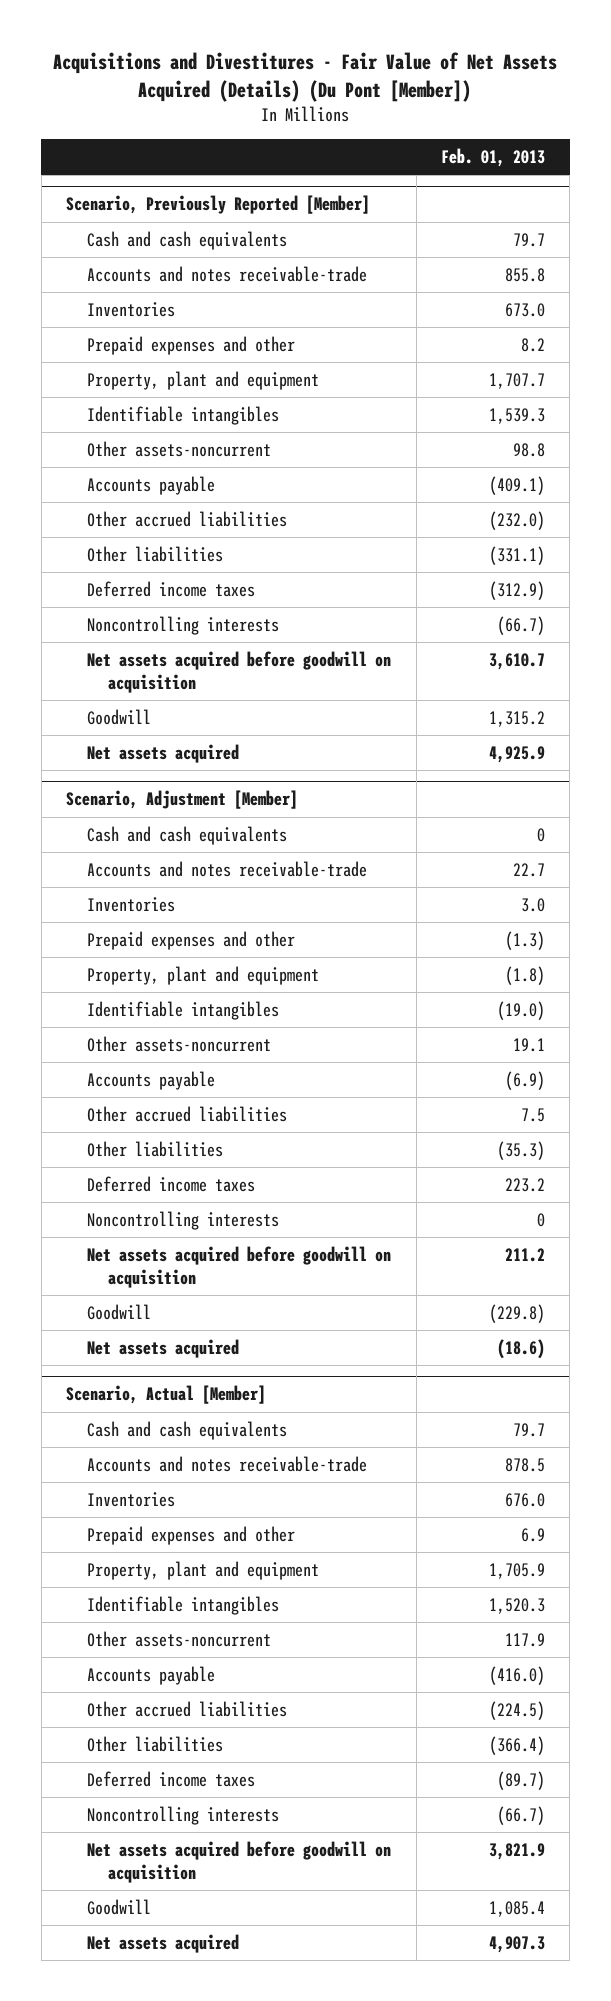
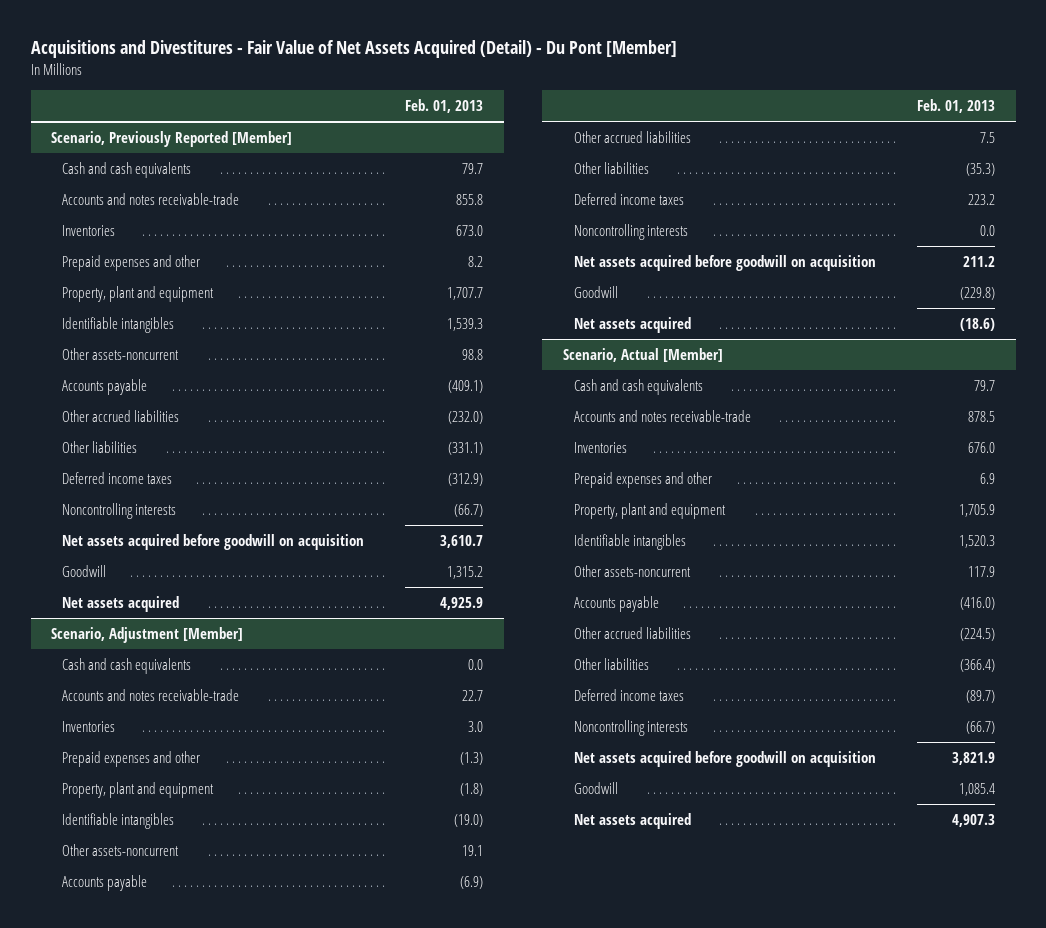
[53,51,558,102] Acquisitions and Divestitures - Fair Value of Net Assets Acquired (Details) (Du Pont [Member]) -> [30,40,677,59] Acquisitions and Divestitures - Fair Value of Net Assets Acquired (Detail) - Du Pont [Member]
[536,827,545,842] 0 -> [468,658,484,670] 0.0
[536,1212,545,1227] 0 -> [980,224,996,236] 0.0

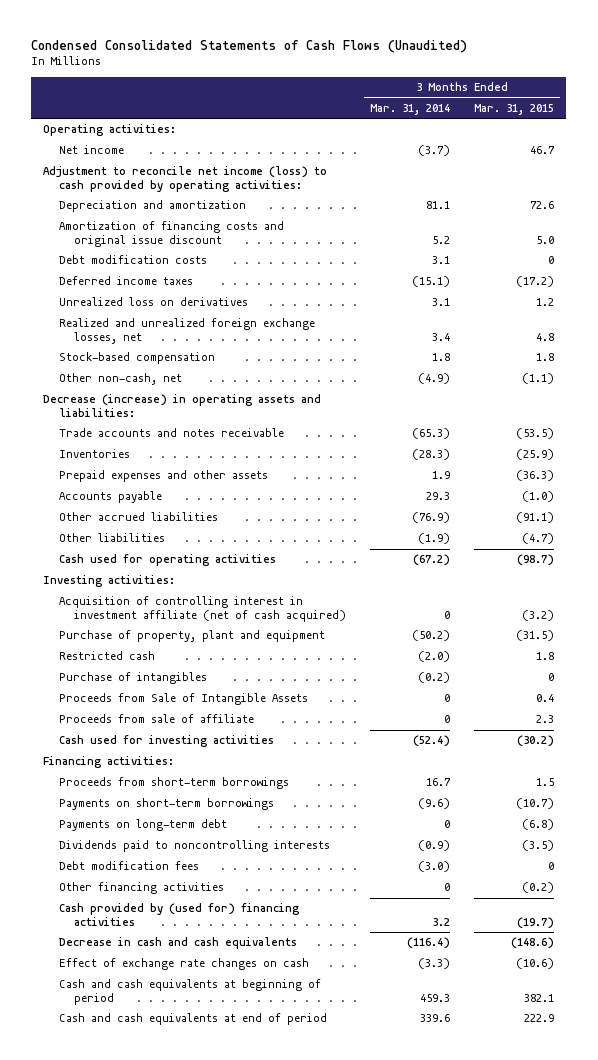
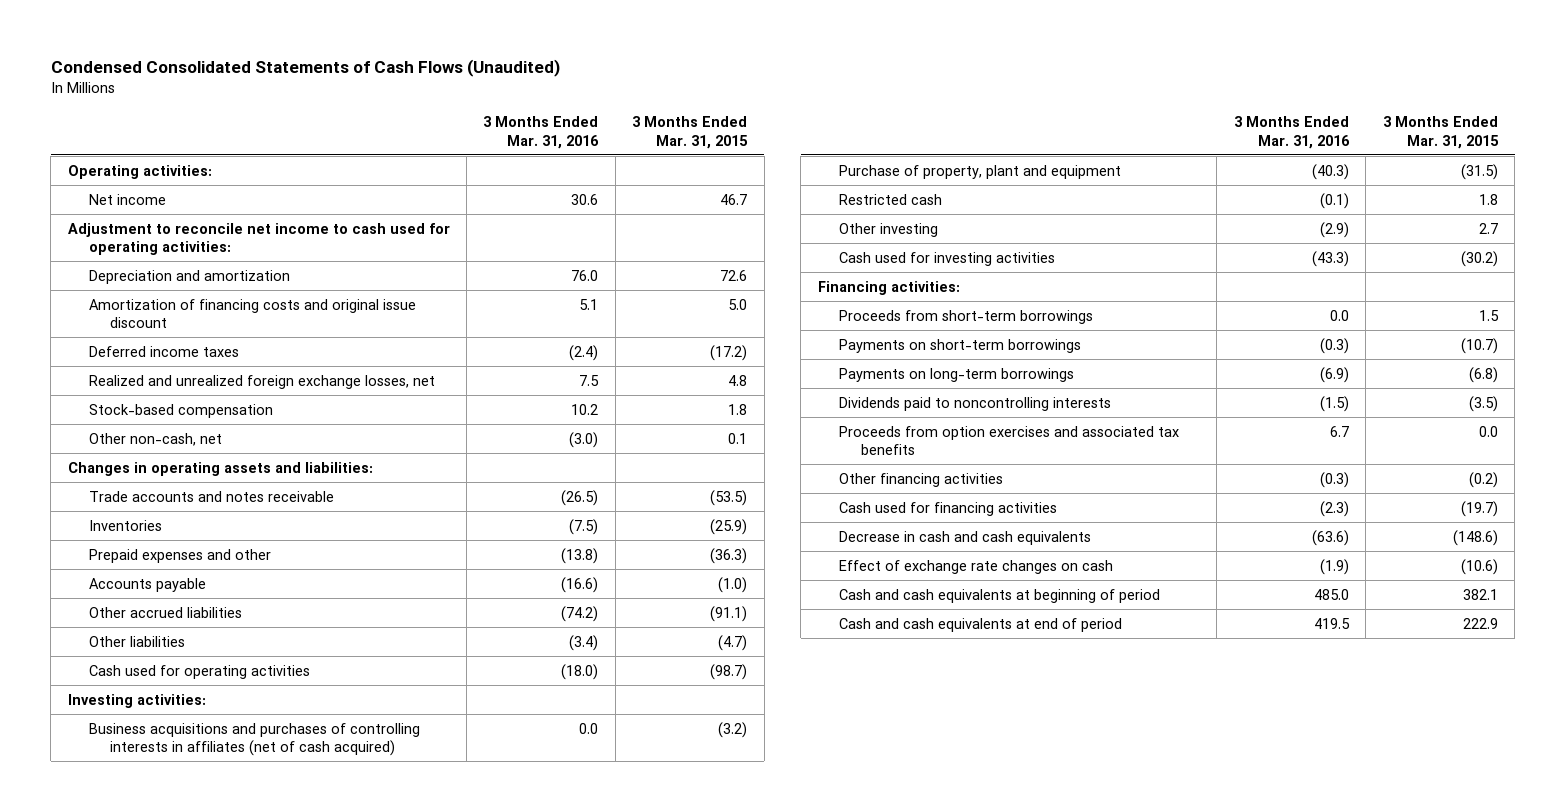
[370,104,451,116] Mar. 31, 2014 -> none
none -> [483,116,600,149] 3 Months Ended Mar. 31, 2016
[43,166,328,193] Adjustment to reconcile net income (loss) to cash provided by operating activities: -> [67,222,450,256] Adjustment to reconcile net income to cash used for operating activities:
[58,255,207,265] Debt modification costs -> none
[58,297,248,307] Unrealized loss on derivatives -> none
[522,373,555,385] (1.1) -> [728,432,748,444] 0.1
[43,394,322,418] Decrease (increase) in operating assets and liabilities: -> [67,461,373,476] Changes in operating assets and liabilities:
[58,470,268,483] Prepaid expenses and other assets -> [88,548,271,563] Prepaid expenses and other
[58,596,347,623] Acquisition of controlling interest in investment affiliate (net of cash acquired) -> [88,722,420,757] Business acquisitions and purchases of controlling interests in affiliates (net of cash acquired)
[58,672,207,685] Purchase of intangibles -> none
[58,693,308,706] Proceeds from Sale of Intangible Assets -> none
[58,714,254,724] Proceeds from sale of affiliate -> none
none -> [839,222,939,237] Other investing
[58,819,227,832] Payments on long-term debt -> [839,367,1075,382] Payments on long-term borrowings
[58,861,199,871] Debt modification fees -> none
none -> [839,425,1180,456] Proceeds from option exercises and associated tax benefits
[58,903,299,927] Cash provided by (used for) financing activities -> [839,501,1058,516] Cash used for financing activities

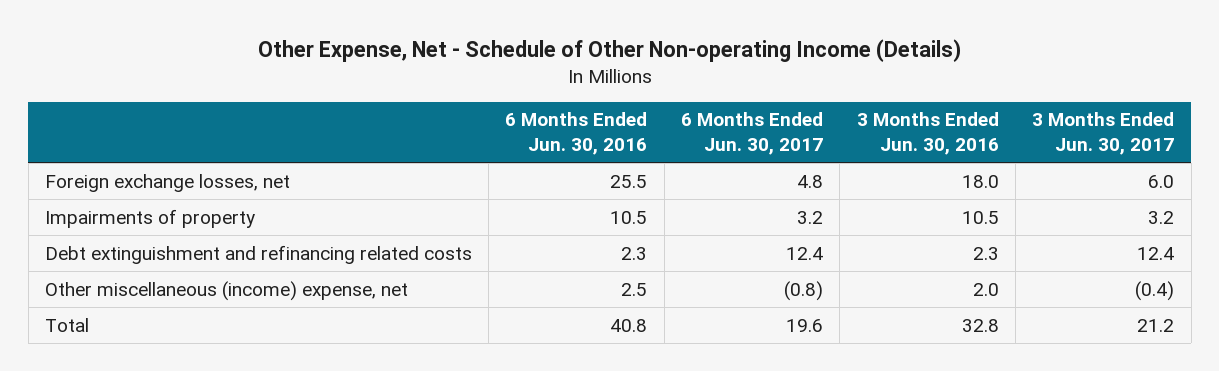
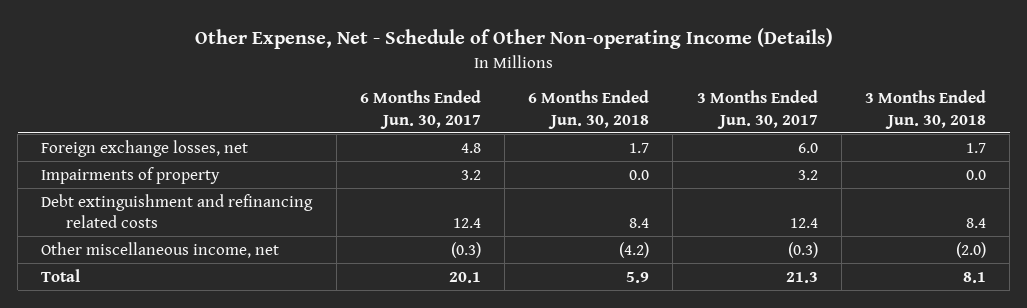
[505,112,648,155] 6 Months Ended Jun. 30, 2016 -> none
[856,112,999,155] 3 Months Ended Jun. 30, 2016 -> none
none -> [528,90,650,129] 6 Months Ended Jun. 30, 2018
none -> [865,90,987,129] 3 Months Ended Jun. 30, 2018
[44,280,408,301] Other miscellaneous (income) expense, net -> [41,241,280,258] Other miscellaneous income, net
[784,280,824,301] (0.8) -> [450,241,481,258] (0.3)
[1135,280,1175,301] (0.4) -> [787,241,818,258] (0.3)
[786,318,824,332] 19.6 -> [448,271,481,283] 20.1
[1137,318,1175,332] 21.2 -> [785,271,818,283] 21.3

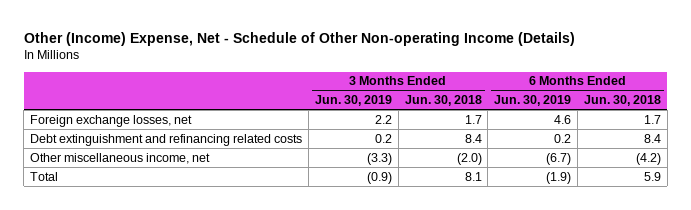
[194,28,833,50] Other Expense, Net - Schedule of Other Non-operating Income (Details) -> [23,31,575,46] Other (Income) Expense, Net - Schedule of Other Non-operating Income (Details)
[359,90,481,129] 6 Months Ended Jun. 30, 2017 -> none
[696,90,818,129] 3 Months Ended Jun. 30, 2017 -> none
none -> [314,95,392,107] Jun. 30, 2019
none -> [494,95,572,107] Jun. 30, 2019
[41,166,221,184] Impairments of property -> none

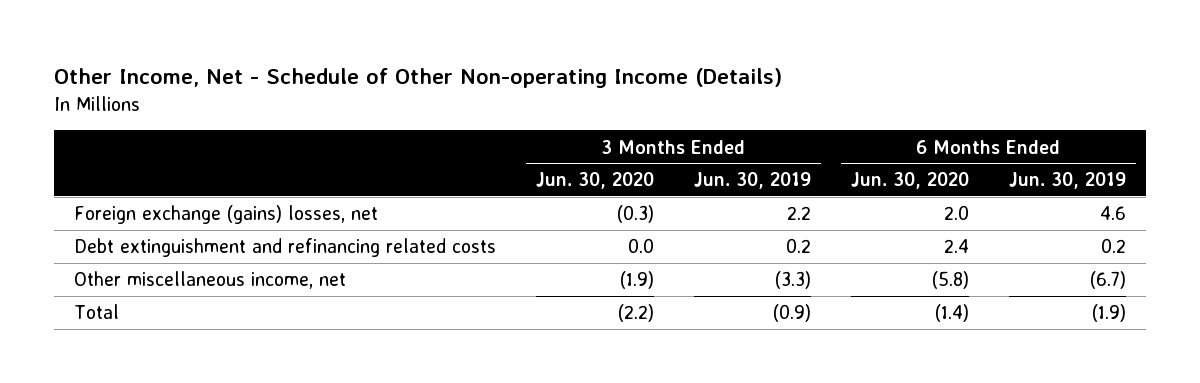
[23,31,575,46] Other (Income) Expense, Net - Schedule of Other Non-operating Income (Details) -> [53,68,782,89] Other Income, Net - Schedule of Other Non-operating Income (Details)
[404,95,482,107] Jun. 30, 2018 -> none
[584,95,662,107] Jun. 30, 2018 -> none
none -> [535,172,654,190] Jun. 30, 2020
none -> [850,172,969,190] Jun. 30, 2020
[30,114,193,127] Foreign exchange losses, net -> [73,205,378,225] Foreign exchange (gains) losses, net

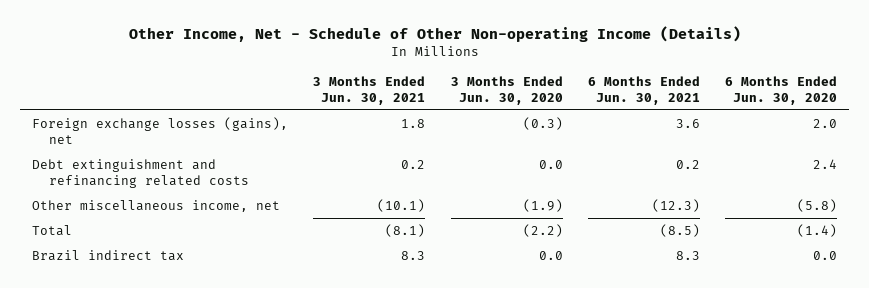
[693,172,811,190] Jun. 30, 2019 -> none
[1008,172,1126,190] Jun. 30, 2019 -> none
none -> [313,75,426,105] 3 Months Ended Jun. 30, 2021
none -> [587,75,700,105] 6 Months Ended Jun. 30, 2021
[73,205,378,225] Foreign exchange (gains) losses, net -> [32,116,289,144] Foreign exchange losses (gains), net
none -> [32,249,185,261] Brazil indirect tax

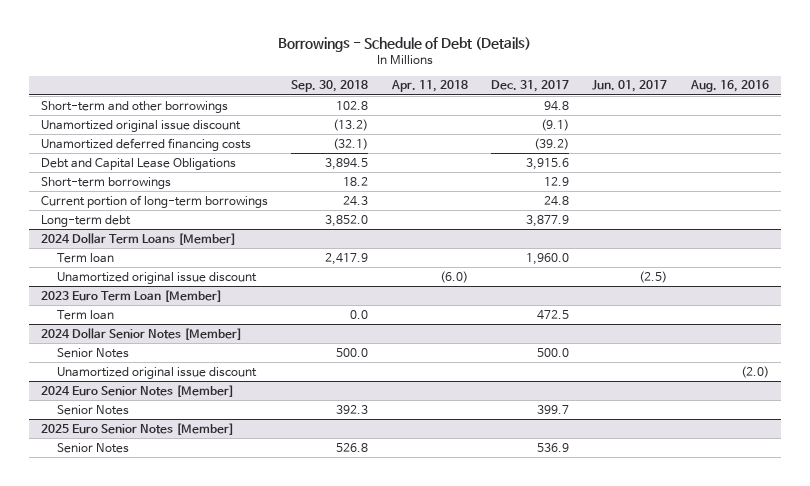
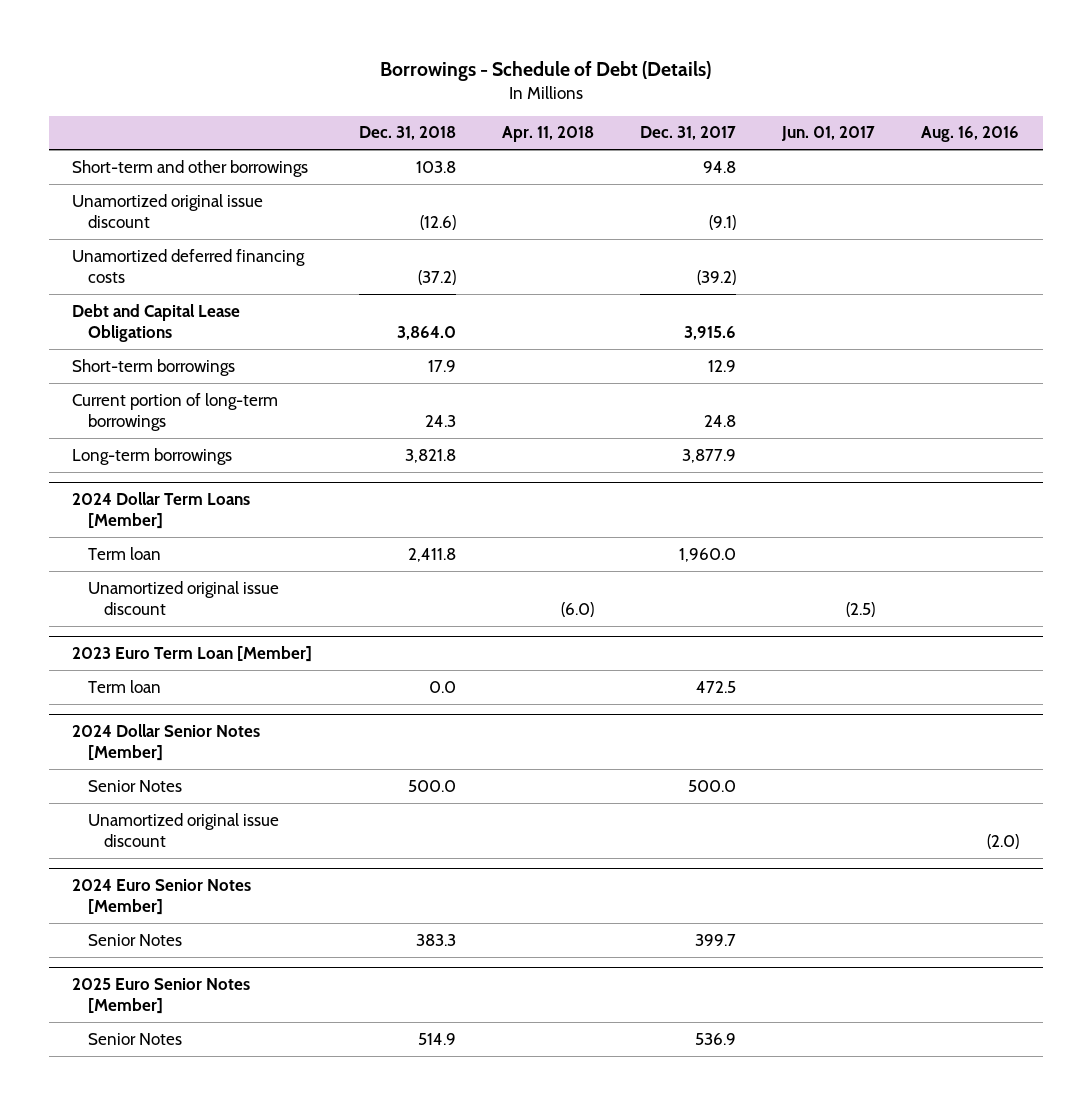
[291,80,369,93] Sep. 30, 2018 -> none
none -> [358,126,456,141] Dec. 31, 2018
[40,214,131,227] Long-term debt -> [72,447,233,465] Long-term borrowings

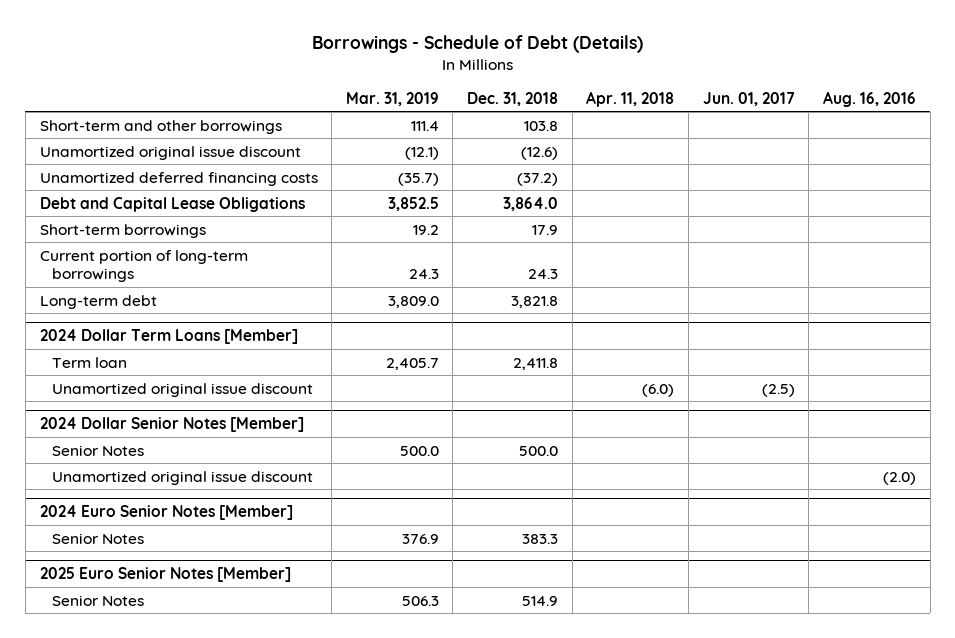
[639,126,736,141] Dec. 31, 2017 -> none
none -> [345,91,439,106] Mar. 31, 2019
[72,447,233,465] Long-term borrowings -> [39,294,157,309] Long-term debt
[72,646,313,663] 2023 Euro Term Loan [Member] -> none
[88,679,162,693] Term loan -> none

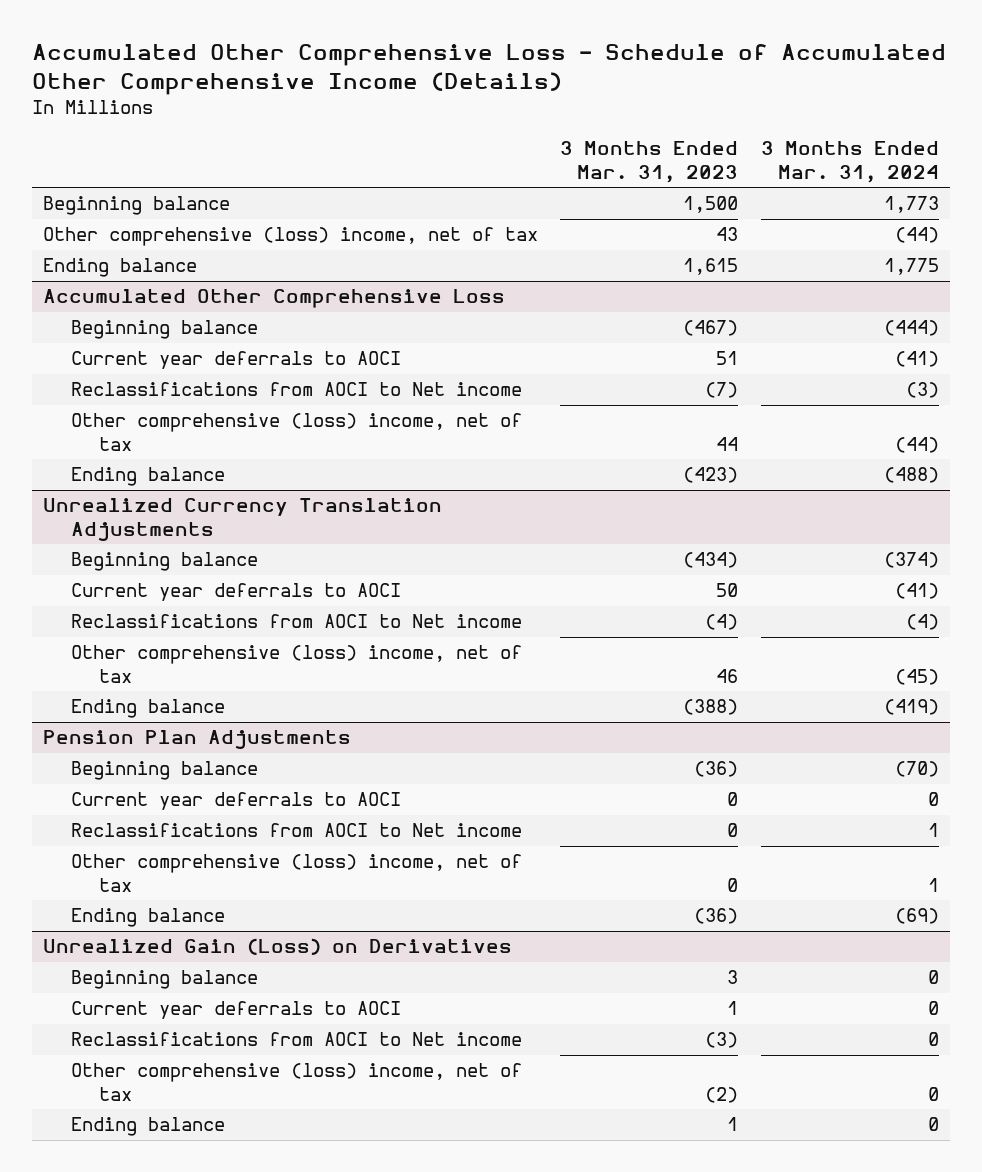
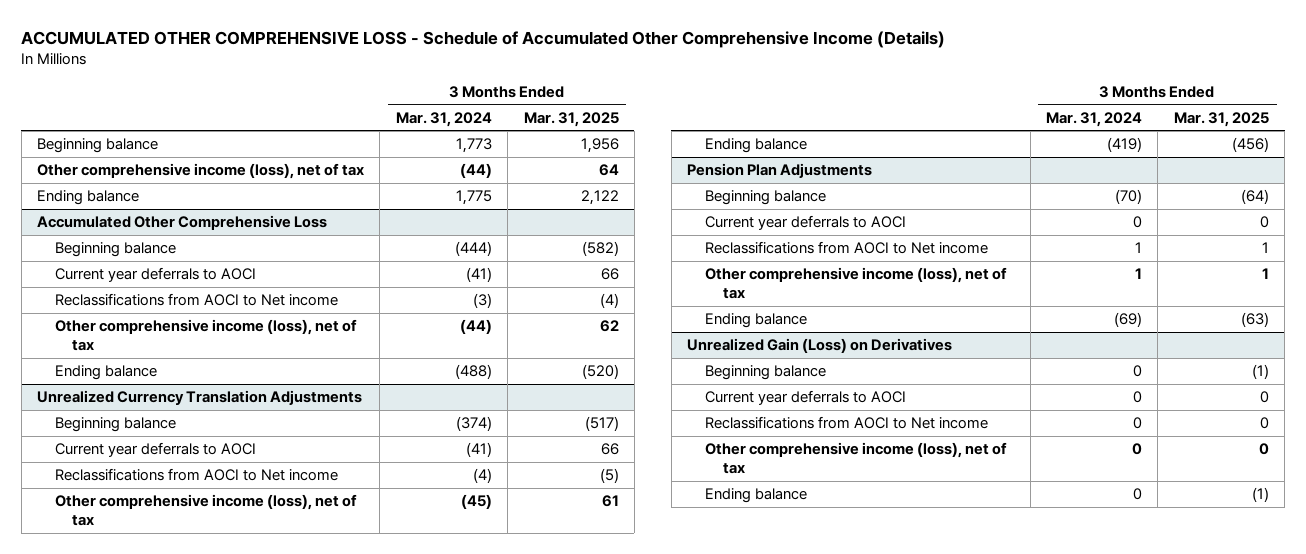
[31,44,946,96] Accumulated Other Comprehensive Loss - Schedule of Accumulated Other Comprehensive Income (Details) -> [21,31,946,49] ACCUMULATED OTHER COMPREHENSIVE LOSS - Schedule of Accumulated Other Comprehensive Income (Details)
[560,141,739,183] 3 Months Ended Mar. 31, 2023 -> none
none -> [523,111,619,127] Mar. 31, 2025
[42,227,538,247] Other comprehensive (loss) income, net of tax -> [37,163,365,180] Other comprehensive income (loss), net of tax
[71,413,523,452] Other comprehensive (loss) income, net of tax -> [54,319,357,352] Other comprehensive income (loss), net of tax
[71,645,523,684] Other comprehensive (loss) income, net of tax -> [54,494,357,527] Other comprehensive income (loss), net of tax
[71,854,523,893] Other comprehensive (loss) income, net of tax -> [704,267,1007,300] Other comprehensive income (loss), net of tax
[71,1063,523,1102] Other comprehensive (loss) income, net of tax -> [704,442,1007,475] Other comprehensive income (loss), net of tax

